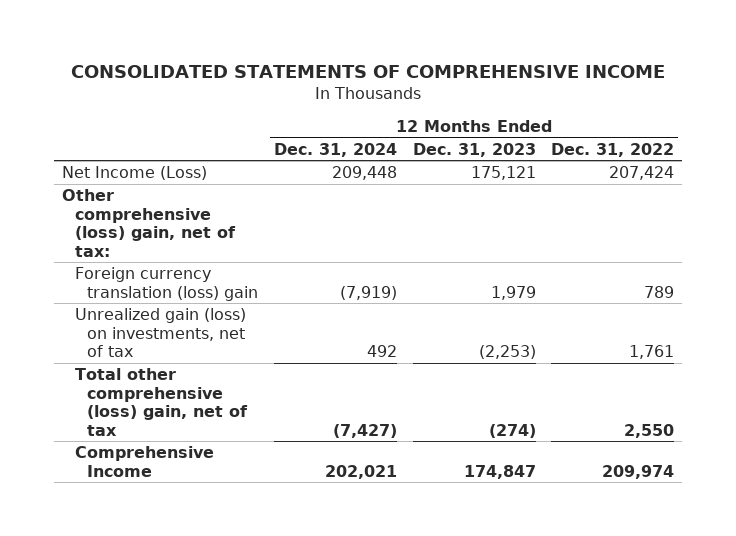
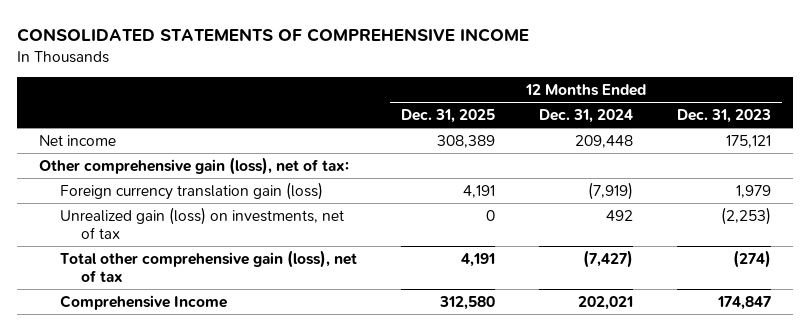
[551,142,675,157] Dec. 31, 2022 -> none
none -> [401,109,496,124] Dec. 31, 2025
[61,166,207,181] Net Income (Loss) -> [39,134,117,146] Net income
[61,189,236,257] Other comprehensive (loss) gain, net of tax: -> [39,156,350,175] Other comprehensive gain (loss), net of tax:
[74,267,259,301] Foreign currency translation (loss) gain -> [60,181,324,200] Foreign currency translation gain (loss)
[74,368,249,436] Total other comprehensive (loss) gain, net of tax -> [60,249,358,283] Total other comprehensive gain (loss), net of tax

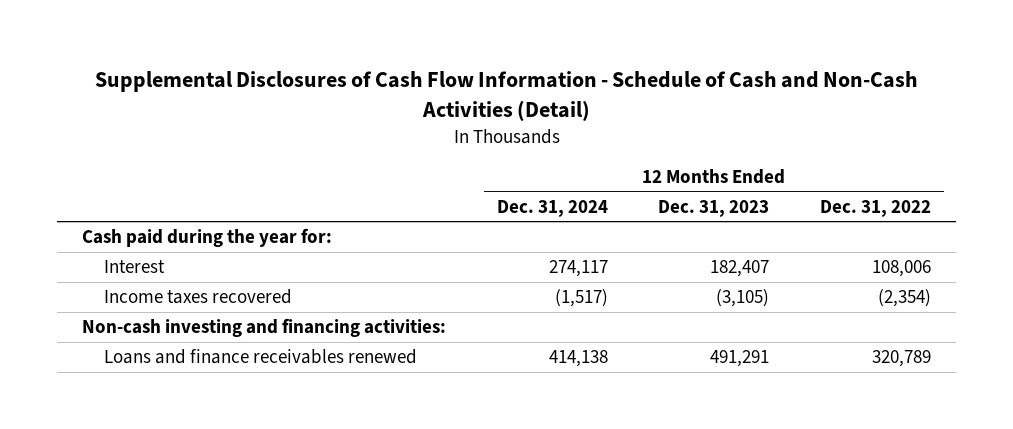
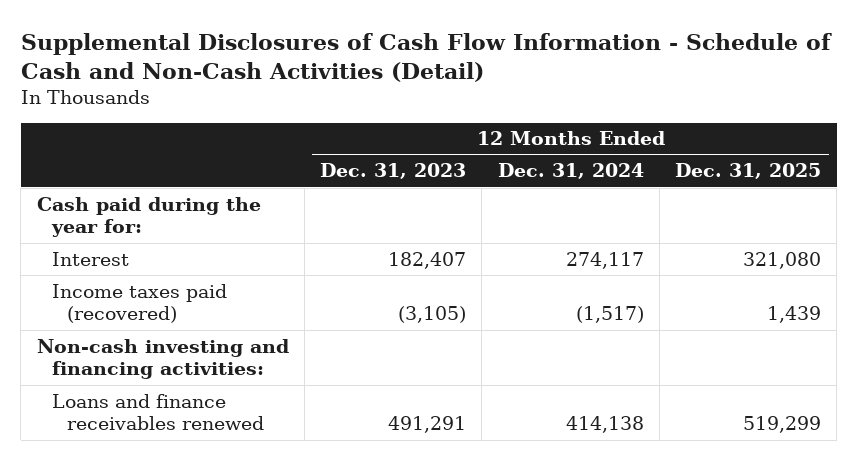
[819,199,931,217] Dec. 31, 2022 -> none
none -> [675,163,822,180] Dec. 31, 2025
[104,289,293,305] Income taxes recovered -> [51,283,227,324] Income taxes paid (recovered)

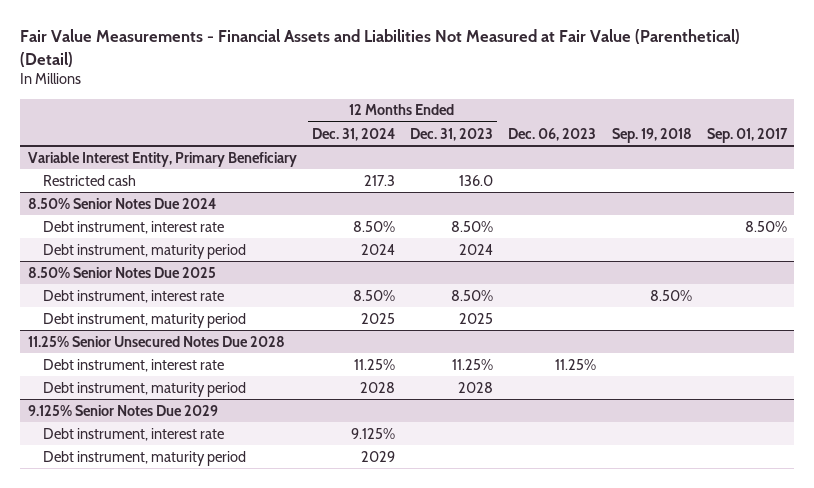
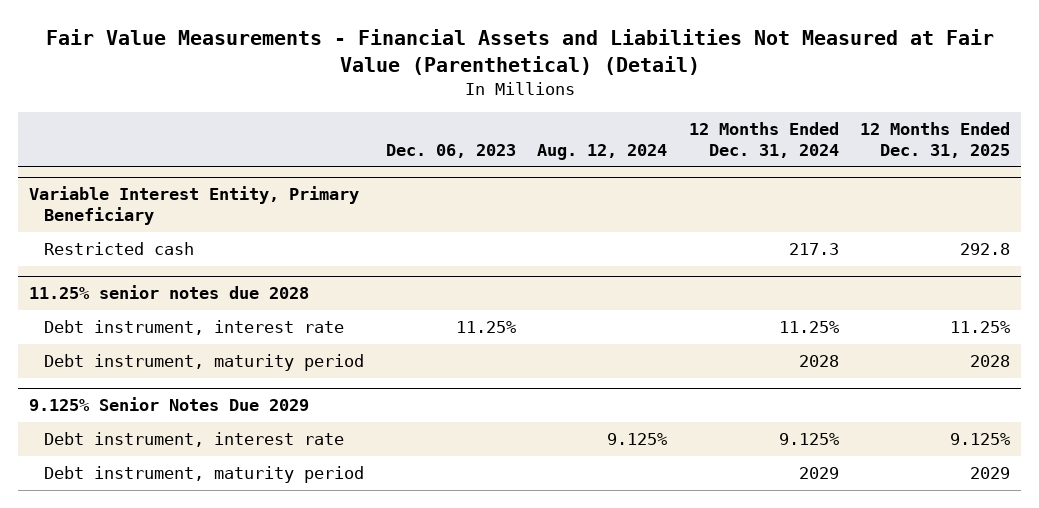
[410,127,494,141] Dec. 31, 2023 -> none
[611,127,692,143] Sep. 19, 2018 -> none
[706,127,788,143] Sep. 01, 2017 -> none
none -> [537,143,668,160] Aug. 12, 2024
none -> [860,122,1011,158] 12 Months Ended Dec. 31, 2025
[27,197,216,209] 8.50% Senior Notes Due 2024 -> none
[42,220,224,234] Debt instrument, interest rate -> none
[42,243,246,259] Debt instrument, maturity period -> none
[27,266,216,278] 8.50% Senior Notes Due 2025 -> none
[42,289,224,303] Debt instrument, interest rate -> none
[42,312,246,328] Debt instrument, maturity period -> none
[27,335,285,347] 11.25% Senior Unsecured Notes Due 2028 -> [28,285,309,300] 11.25% senior notes due 2028

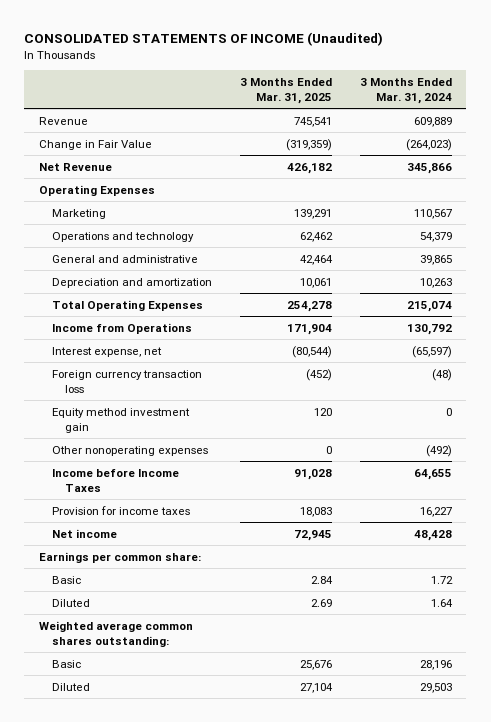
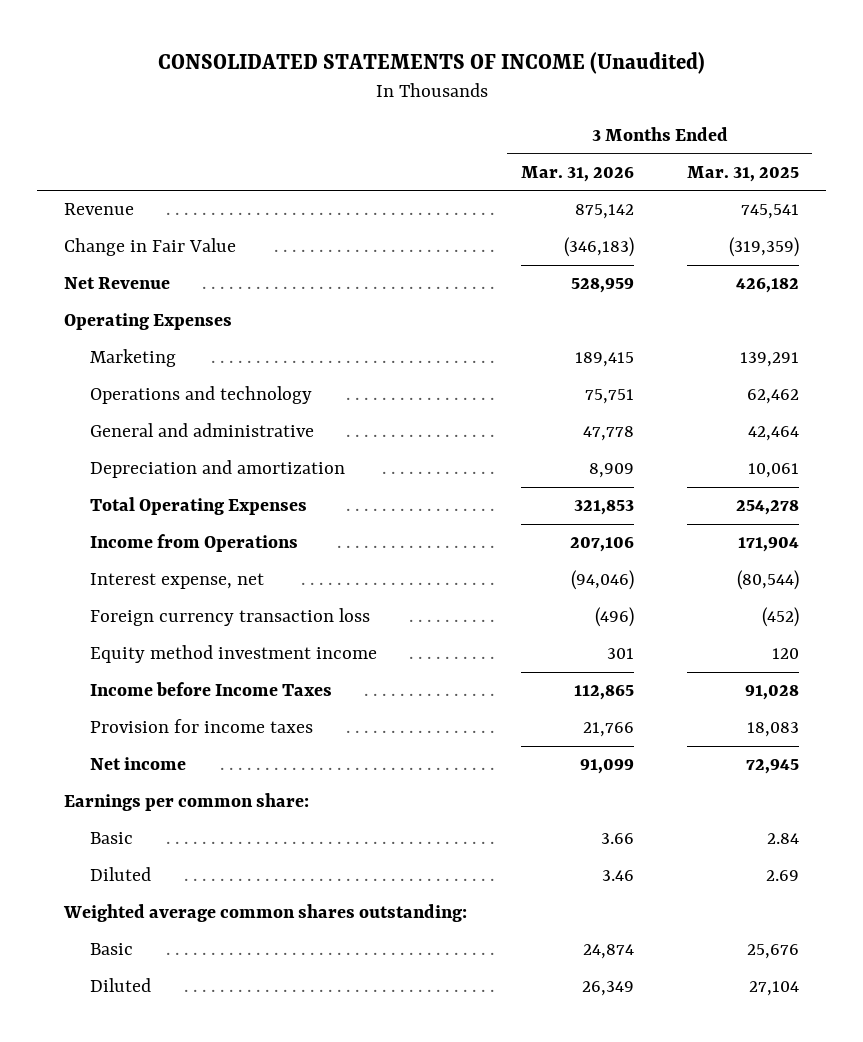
[360,77,453,104] 3 Months Ended Mar. 31, 2024 -> none
none -> [520,165,634,182] Mar. 31, 2026
[51,445,208,456] Other nonoperating expenses -> none
[51,407,190,433] Equity method investment gain -> [89,645,377,664] Equity method investment income

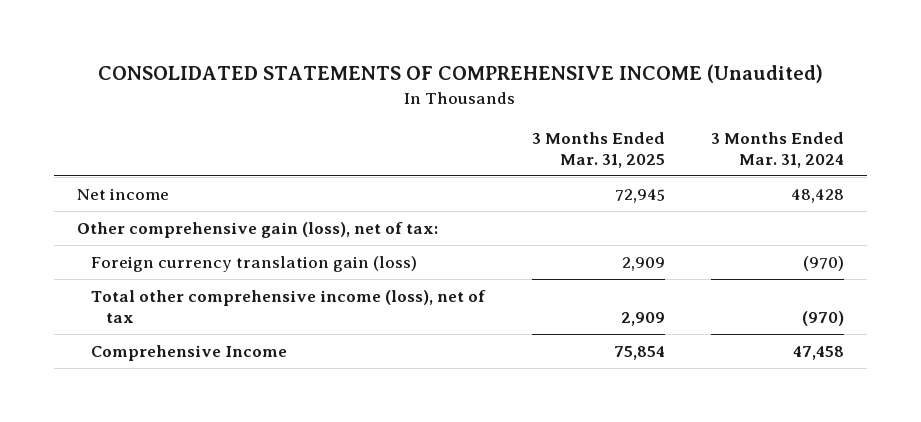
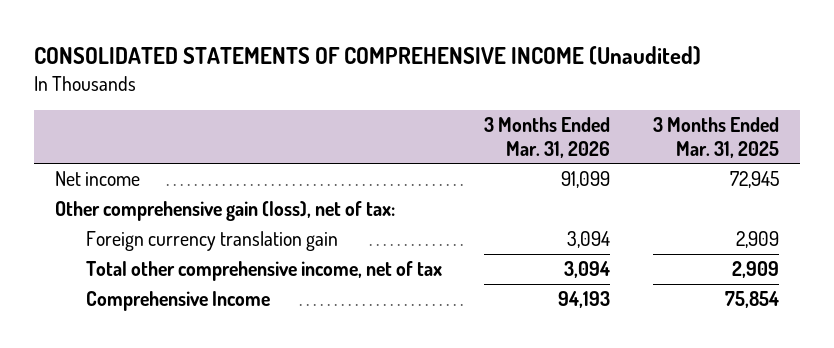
[711,131,845,168] 3 Months Ended Mar. 31, 2024 -> none
none -> [484,116,611,158] 3 Months Ended Mar. 31, 2026
[91,255,418,272] Foreign currency translation gain (loss) -> [85,230,338,251] Foreign currency translation gain
[91,289,487,323] Total other comprehensive income (loss), net of tax -> [85,260,442,281] Total other comprehensive income, net of tax

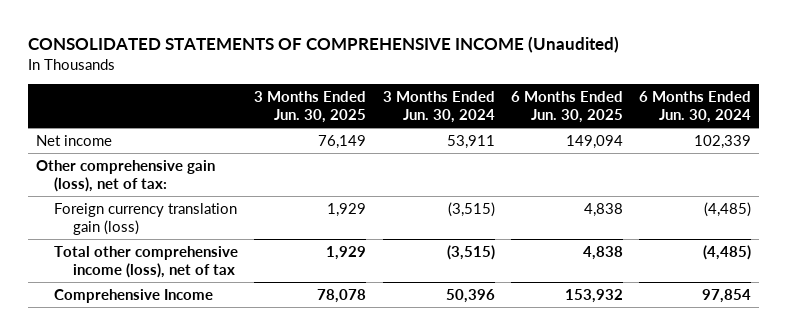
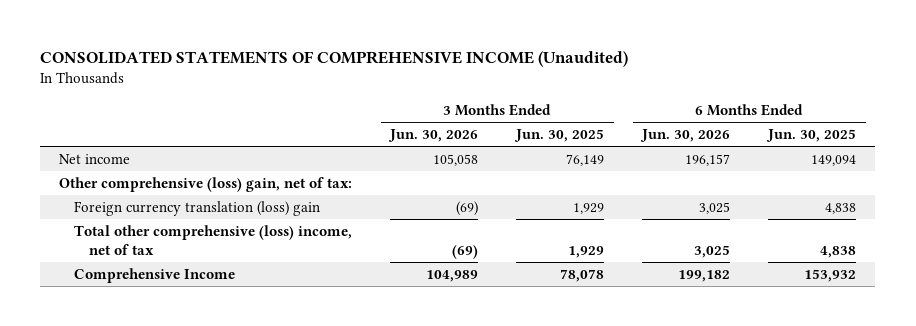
[382,90,495,123] 3 Months Ended Jun. 30, 2024 -> none
[638,90,751,123] 6 Months Ended Jun. 30, 2024 -> none
none -> [388,128,479,142] Jun. 30, 2026
none -> [640,128,731,142] Jun. 30, 2026
[35,159,215,192] Other comprehensive gain (loss), net of tax: -> [59,176,353,192] Other comprehensive (loss) gain, net of tax:
[54,202,238,235] Foreign currency translation gain (loss) -> [74,200,321,216] Foreign currency translation (loss) gain
[54,245,239,278] Total other comprehensive income (loss), net of tax -> [74,224,353,256] Total other comprehensive (loss) income, net of tax

